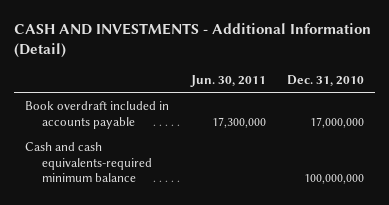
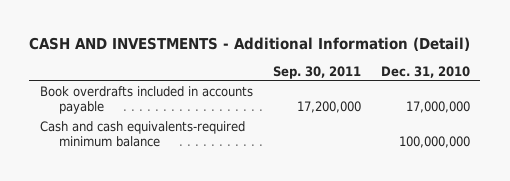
[189,74,266,87] Jun. 30, 2011 -> none
none -> [272,65,361,79] Sep. 30, 2011
[25,100,170,129] Book overdraft included in accounts payable -> [39,86,253,115] Book overdrafts included in accounts payable

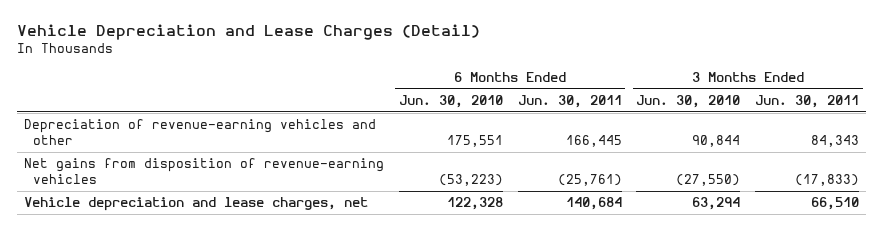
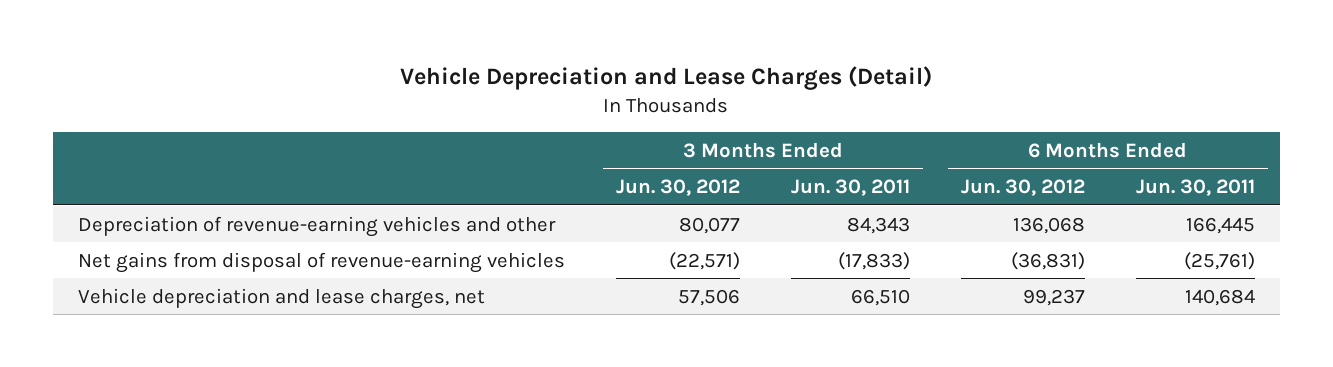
[398,94,503,108] Jun. 30, 2010 -> none
[636,94,741,108] Jun. 30, 2010 -> none
none -> [616,179,741,197] Jun. 30, 2012
none -> [960,179,1085,197] Jun. 30, 2012
[24,158,385,184] Net gains from disposition of revenue-earning vehicles -> [78,251,566,273] Net gains from disposal of revenue-earning vehicles

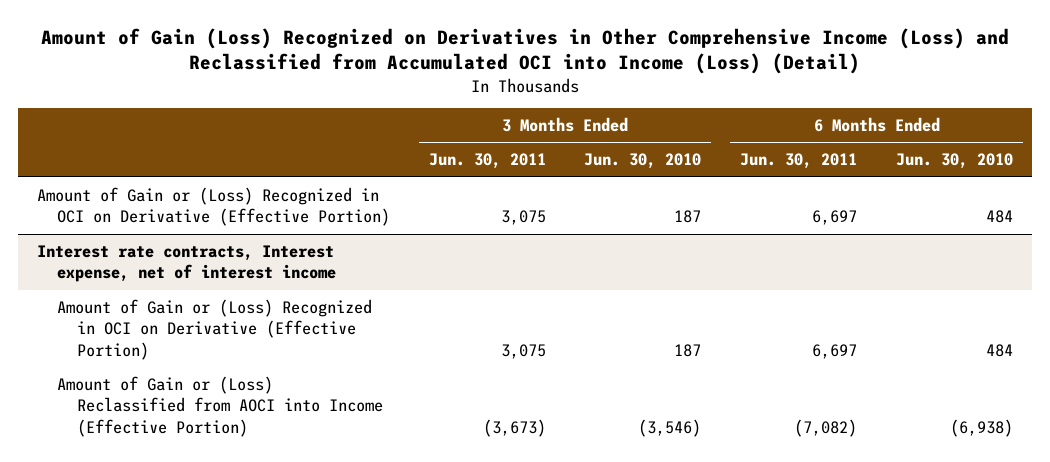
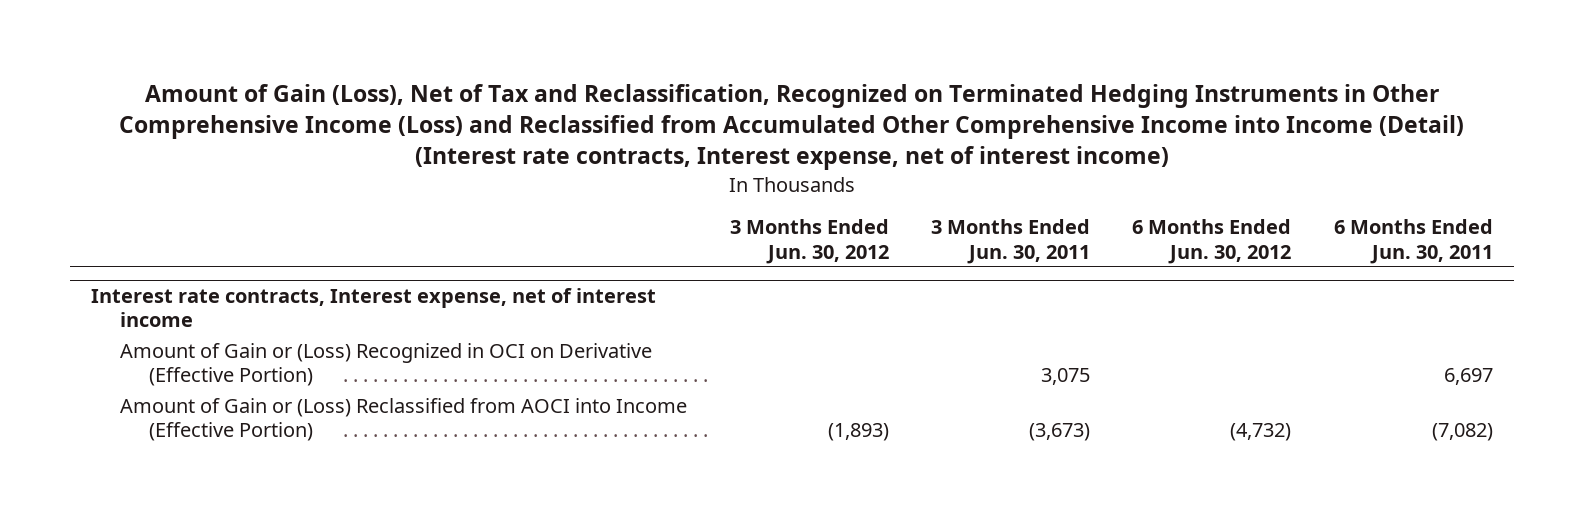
[41,27,1010,75] Amount of Gain (Loss) Recognized on Derivatives in Other Comprehensive Income (Loss) and Reclassified from Accumulated OCI into Income (Loss) (Detail) -> [119,83,1465,171] Amount of Gain (Loss), Net of Tax and Reclassification, Recognized on Terminated Hedging Instruments in Other Comprehensive Income (Loss) and Reclassified from Accumulated Other Comprehensive Income into Income (Detail) (Interest rate contracts, Interest expense, net of interest income)
[584,153,702,170] Jun. 30, 2010 -> none
[895,153,1013,170] Jun. 30, 2010 -> none
none -> [729,219,889,264] 3 Months Ended Jun. 30, 2012
none -> [1132,219,1292,264] 6 Months Ended Jun. 30, 2012
[37,186,390,227] Amount of Gain or (Loss) Recognized in OCI on Derivative (Effective Portion) -> none

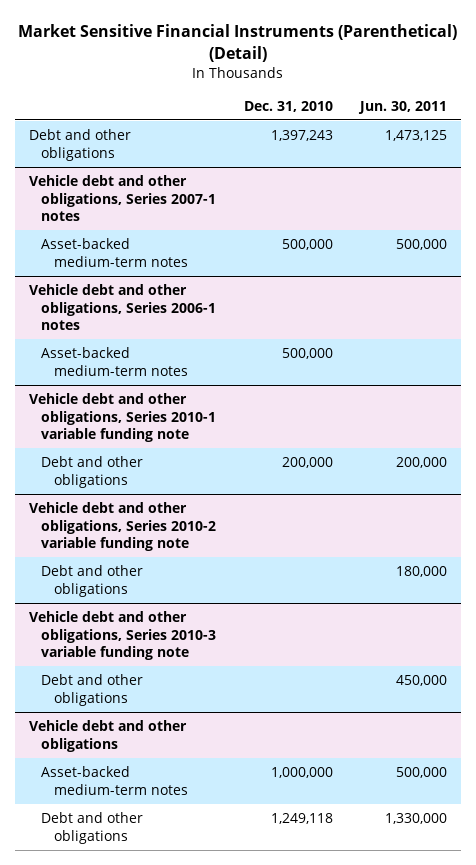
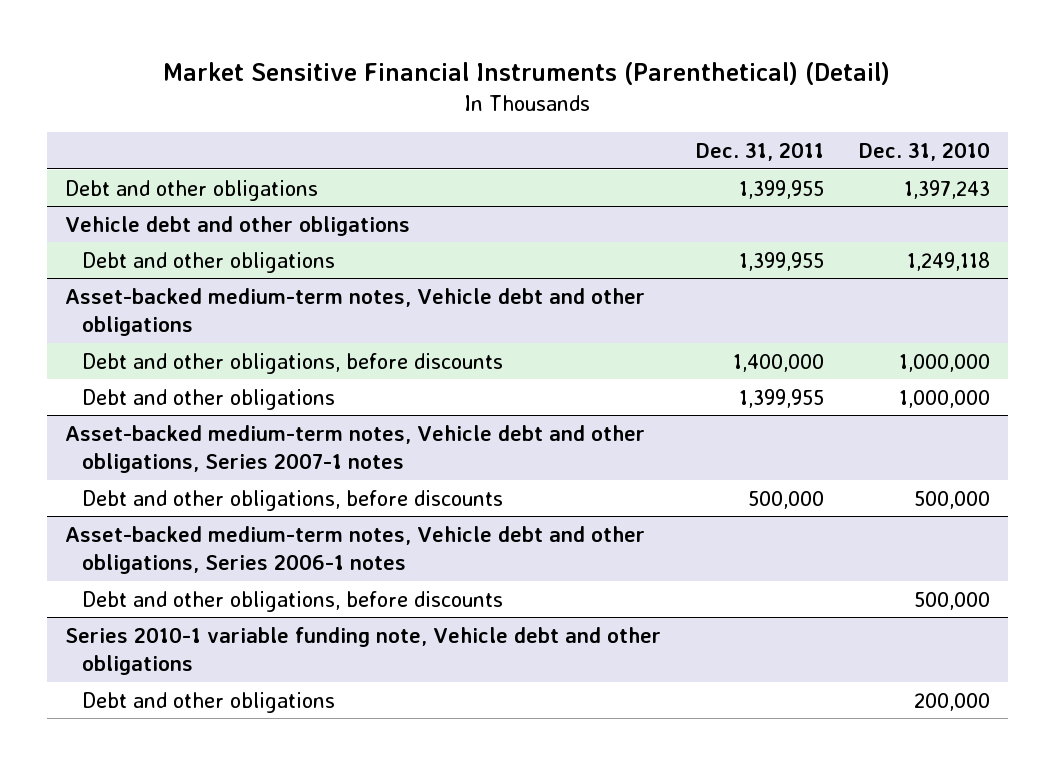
[358,100,448,114] Jun. 30, 2011 -> none
none -> [695,142,824,162] Dec. 31, 2011
[28,174,217,222] Vehicle debt and other obligations, Series 2007-1 notes -> none
[41,237,189,267] Asset-backed medium-term notes -> none
[28,283,217,331] Vehicle debt and other obligations, Series 2006-1 notes -> none
[41,346,189,376] Asset-backed medium-term notes -> none
[28,392,217,443] Vehicle debt and other obligations, Series 2010-1 variable funding note -> none
[41,455,144,488] Debt and other obligations -> none
[28,501,217,552] Vehicle debt and other obligations, Series 2010-2 variable funding note -> none
[41,564,144,597] Debt and other obligations -> none
[28,610,217,661] Vehicle debt and other obligations, Series 2010-3 variable funding note -> none
[41,673,144,706] Debt and other obligations -> none
[41,765,189,795] Asset-backed medium-term notes -> none
none -> [64,287,645,337] Asset-backed medium-term notes, Vehicle debt and other obligations
none -> [82,352,504,374] Debt and other obligations, before discounts
none -> [82,388,336,410] Debt and other obligations
none -> [64,424,645,474] Asset-backed medium-term notes, Vehicle debt and other obligations, Series 2007-1 notes
none -> [82,489,504,511] Debt and other obligations, before discounts
none -> [64,525,645,575] Asset-backed medium-term notes, Vehicle debt and other obligations, Series 2006-1 notes
none -> [82,590,504,612] Debt and other obligations, before discounts
none -> [64,626,661,676] Series 2010-1 variable funding note, Vehicle debt and other obligations
none -> [82,691,336,713] Debt and other obligations

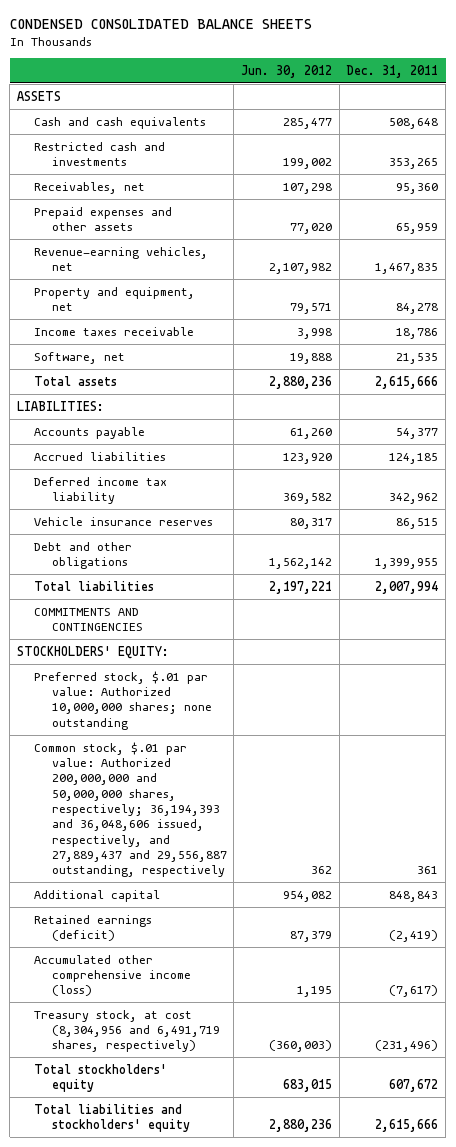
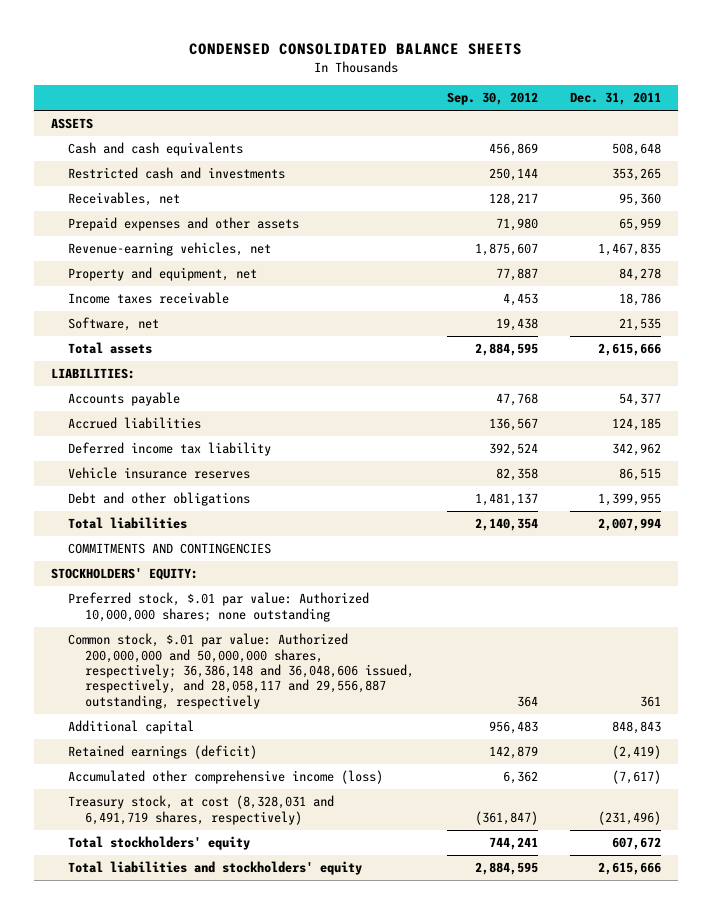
[241,64,333,78] Jun. 30, 2012 -> none
none -> [446,91,538,105] Sep. 30, 2012
[34,741,227,878] Common stock, $.01 par value: Authorized 200,000,000 and 50,000,000 shares, respectively; 36,194,393 and 36,048,606 issued, respectively, and 27,889,437 and 29,556,887 outstanding, respectively -> [67,633,414,709] Common stock, $.01 par value: Authorized 200,000,000 and 50,000,000 shares, respectively; 36,386,148 and 36,048,606 issued, respectively, and 28,058,117 and 29,556,887 outstanding, respectively
[34,1009,220,1053] Treasury stock, at cost (8,304,956 and 6,491,719 shares, respectively) -> [67,795,334,825] Treasury stock, at cost (8,328,031 and 6,491,719 shares, respectively)

